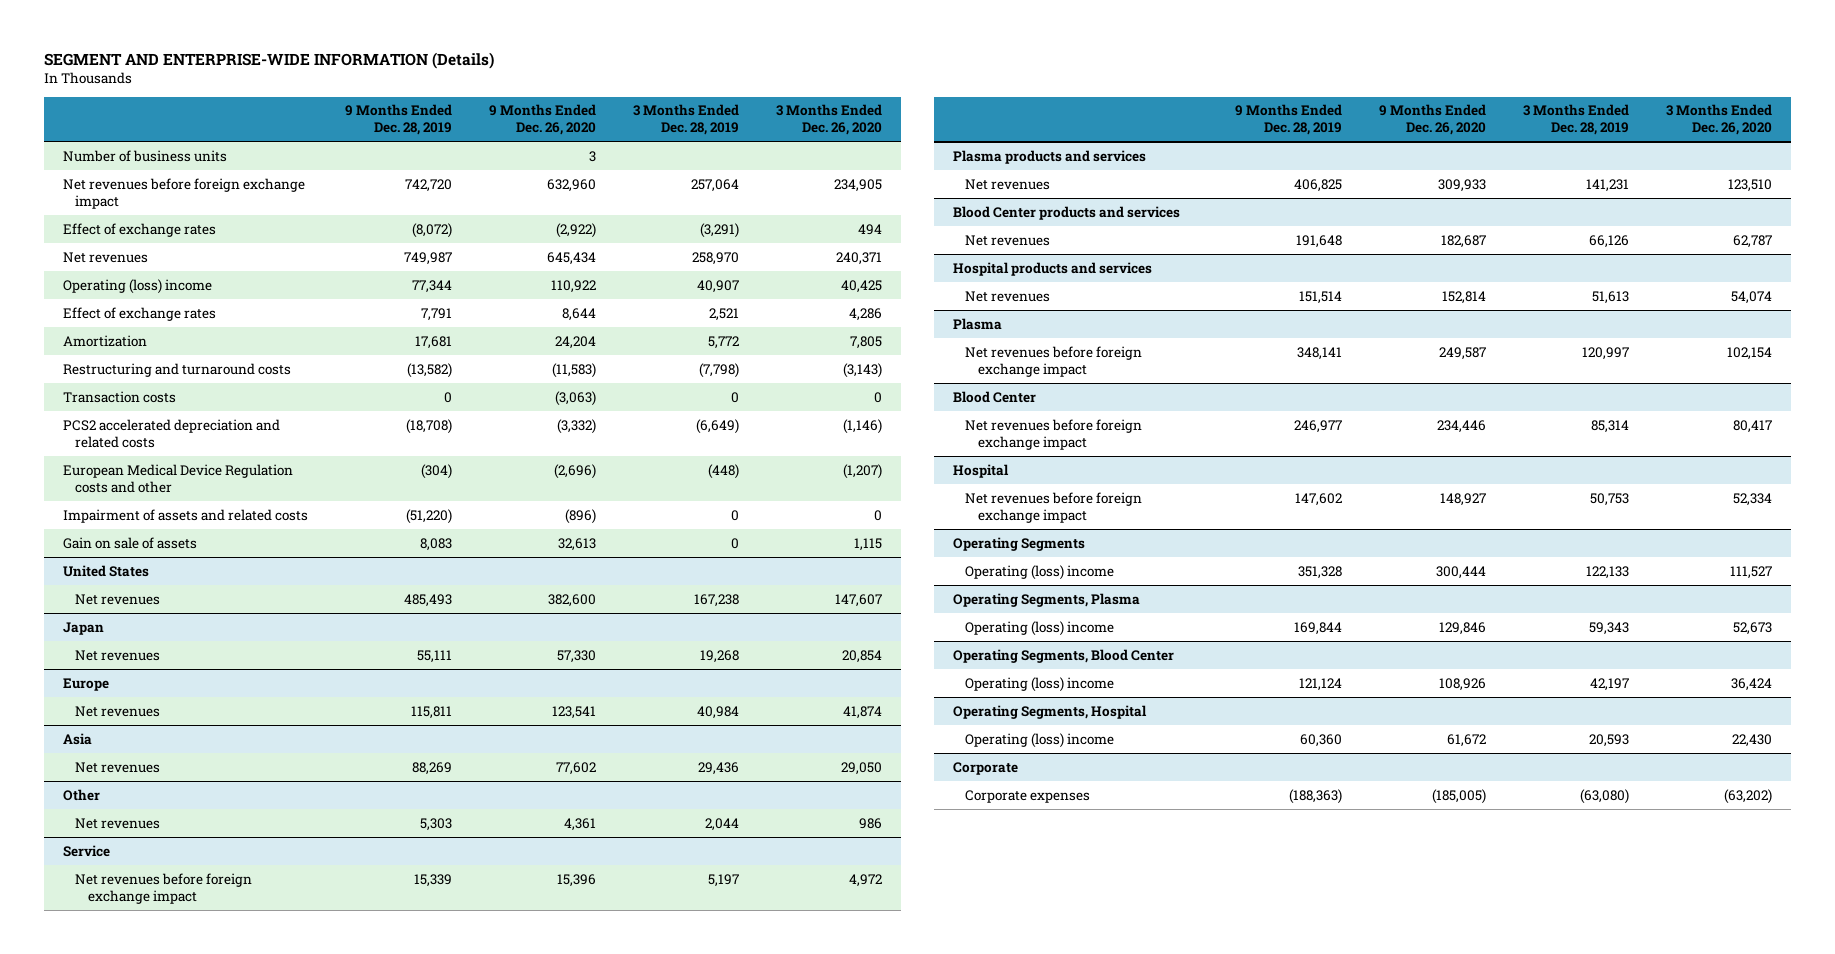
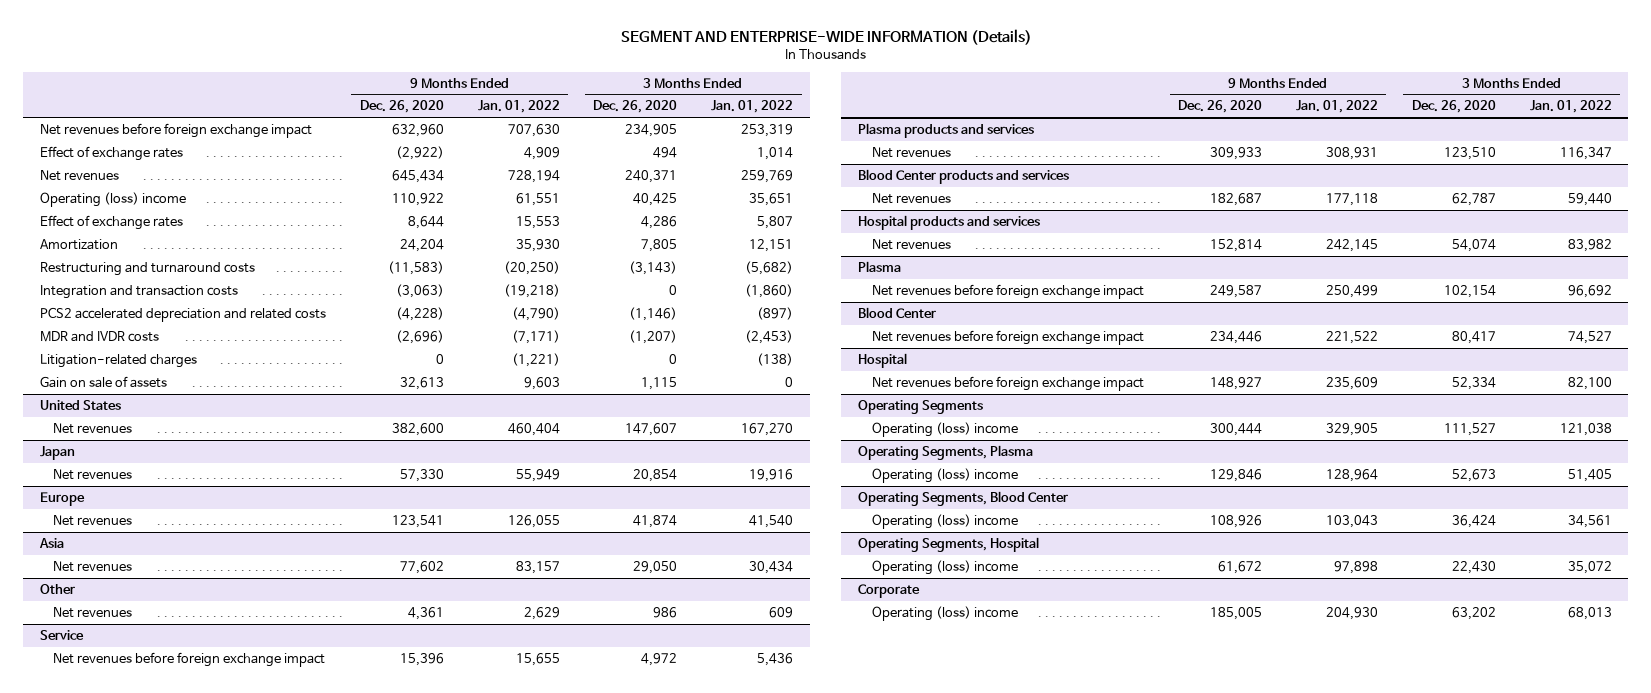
[344,104,452,136] 9 Months Ended Dec. 28, 2019 -> none
[632,104,739,136] 3 Months Ended Dec. 28, 2019 -> none
none -> [477,100,560,114] Jan. 01, 2022
none -> [711,100,794,114] Jan. 01, 2022
[62,149,227,162] Number of business units -> none
[62,508,308,523] Impairment of assets and related costs -> none
[62,390,176,403] Transaction costs -> [39,284,238,299] Integration and transaction costs
[556,418,596,434] (3,332) -> [395,306,444,321] (4,228)
[62,463,293,493] European Medical Device Regulation costs and other -> [39,330,159,342] MDR and IVDR costs
none -> [39,353,197,368] Litigation-related charges
[965,789,1091,803] Corporate expenses -> none
none -> [871,605,1018,621] Operating (loss) income

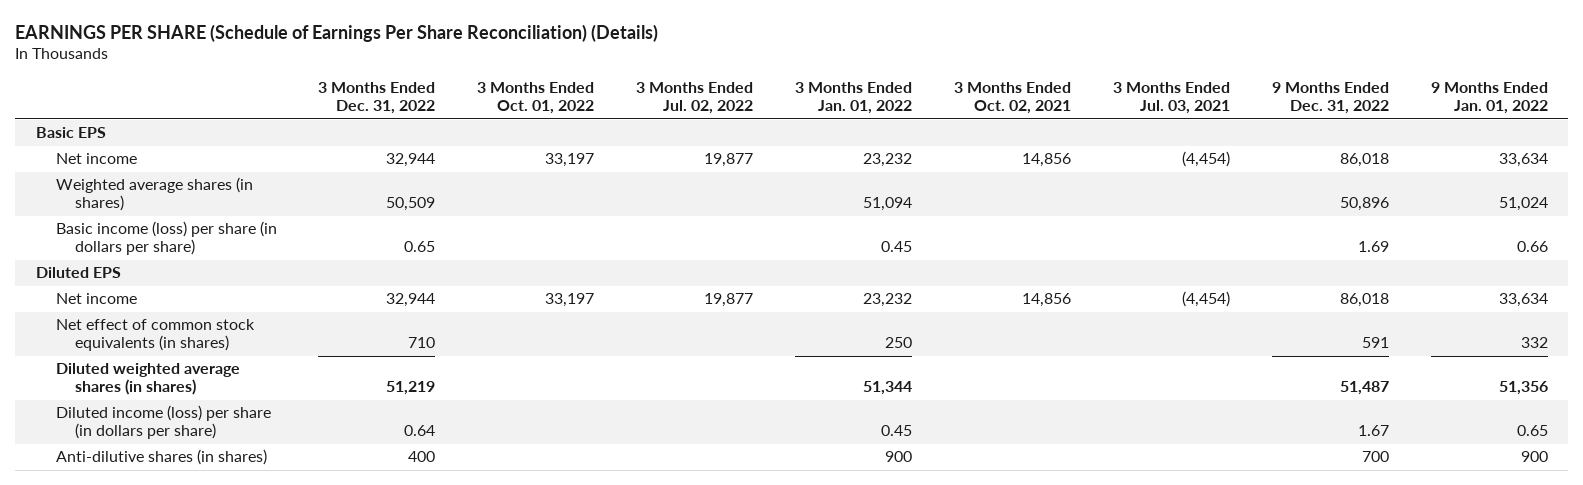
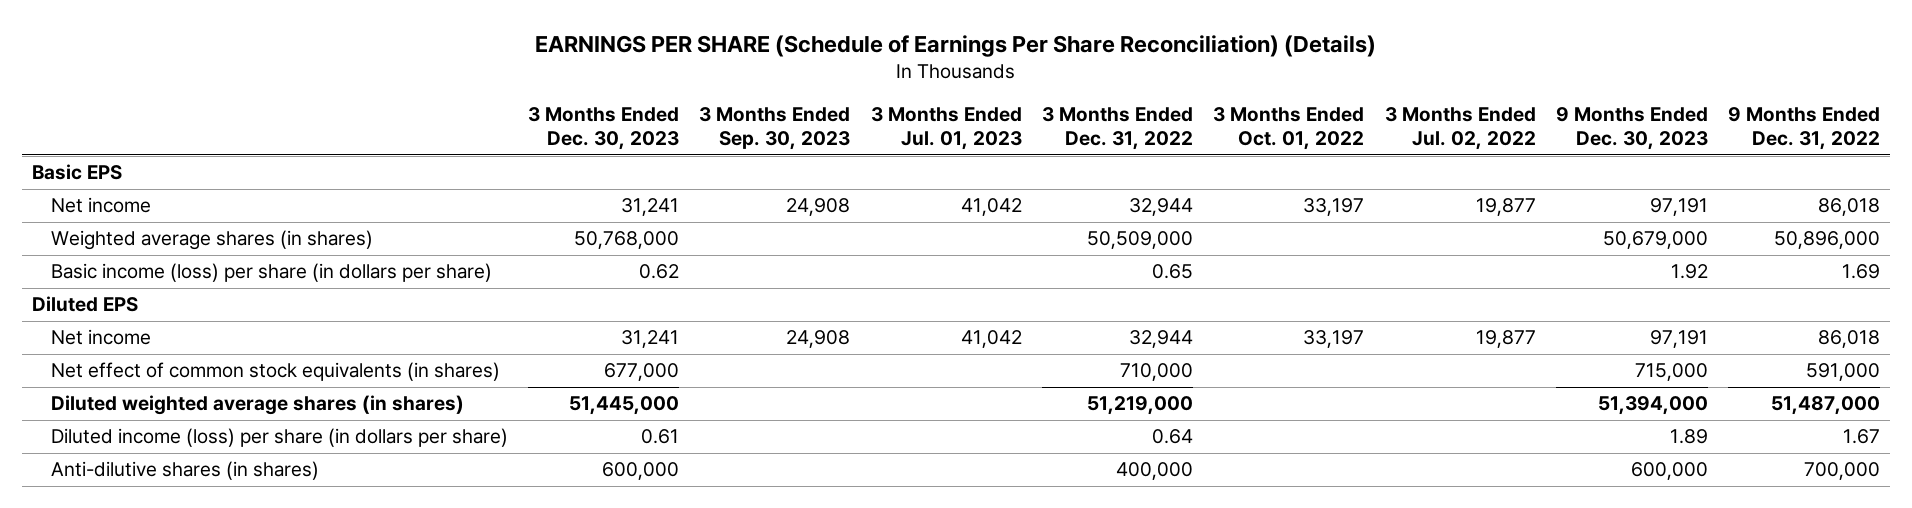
[795,82,913,115] 3 Months Ended Jan. 01, 2022 -> none
[953,82,1071,115] 3 Months Ended Oct. 02, 2021 -> none
[1112,82,1230,115] 3 Months Ended Jul. 03, 2021 -> none
[1430,82,1548,115] 9 Months Ended Jan. 01, 2022 -> none
none -> [527,107,679,151] 3 Months Ended Dec. 30, 2023
none -> [699,107,851,151] 3 Months Ended Sep. 30, 2023
none -> [870,107,1022,151] 3 Months Ended Jul. 01, 2023
none -> [1555,107,1708,151] 9 Months Ended Dec. 30, 2023
[386,197,436,212] 50,509 -> [1086,231,1193,250] 50,509,000
[1339,197,1389,212] 50,896 -> [1774,231,1881,250] 50,896,000
[408,337,436,349] 710 -> [1119,363,1193,382] 710,000
[1361,337,1389,349] 591 -> [1806,363,1881,382] 591,000
[386,381,436,396] 51,219 -> [1086,396,1193,416] 51,219,000
[1339,381,1389,396] 51,487 -> [1771,396,1881,416] 51,487,000
[408,451,436,463] 400 -> [1115,462,1193,481] 400,000
[1361,451,1389,463] 700 -> [1804,462,1881,481] 700,000

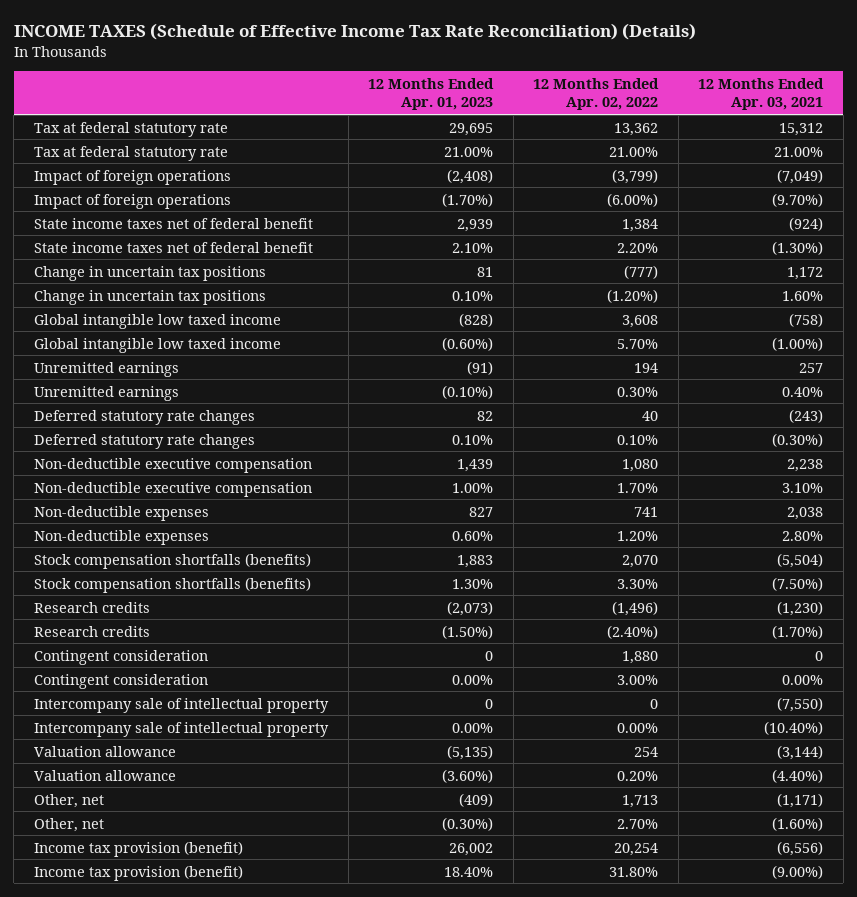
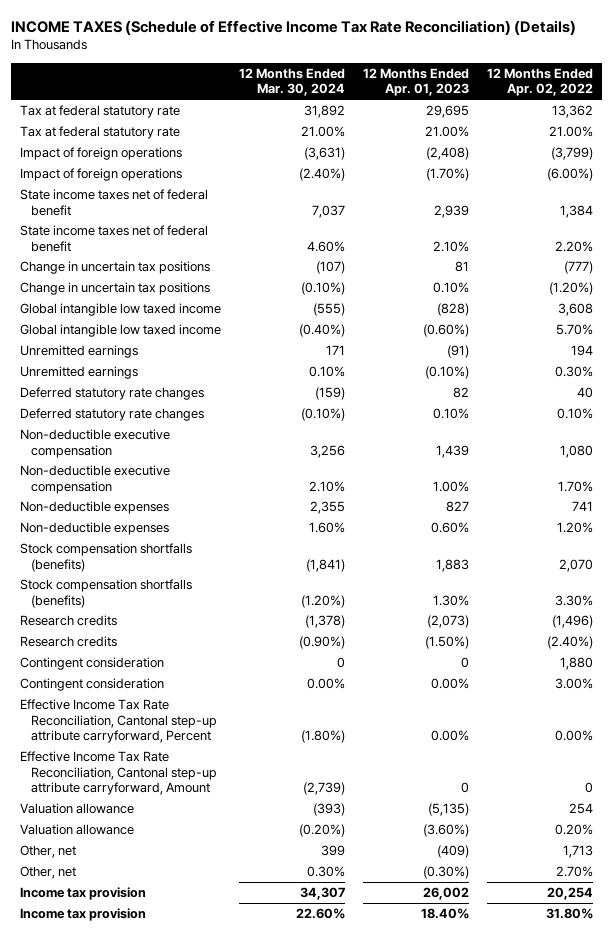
[698,77,825,111] 12 Months Ended Apr. 03, 2021 -> none
none -> [239,67,346,97] 12 Months Ended Mar. 30, 2024
[34,697,330,713] Intercompany sale of intellectual property -> none
[34,721,330,737] Intercompany sale of intellectual property -> none
none -> [20,699,217,744] Effective Income Tax Rate Reconciliation, Cantonal step-up attribute carryforward, Percent
none -> [20,751,217,796] Effective Income Tax Rate Reconciliation, Cantonal step-up attribute carryforward, Amount
[34,840,244,857] Income tax provision (benefit) -> [20,887,147,901] Income tax provision
[34,864,244,881] Income tax provision (benefit) -> [20,908,147,922] Income tax provision

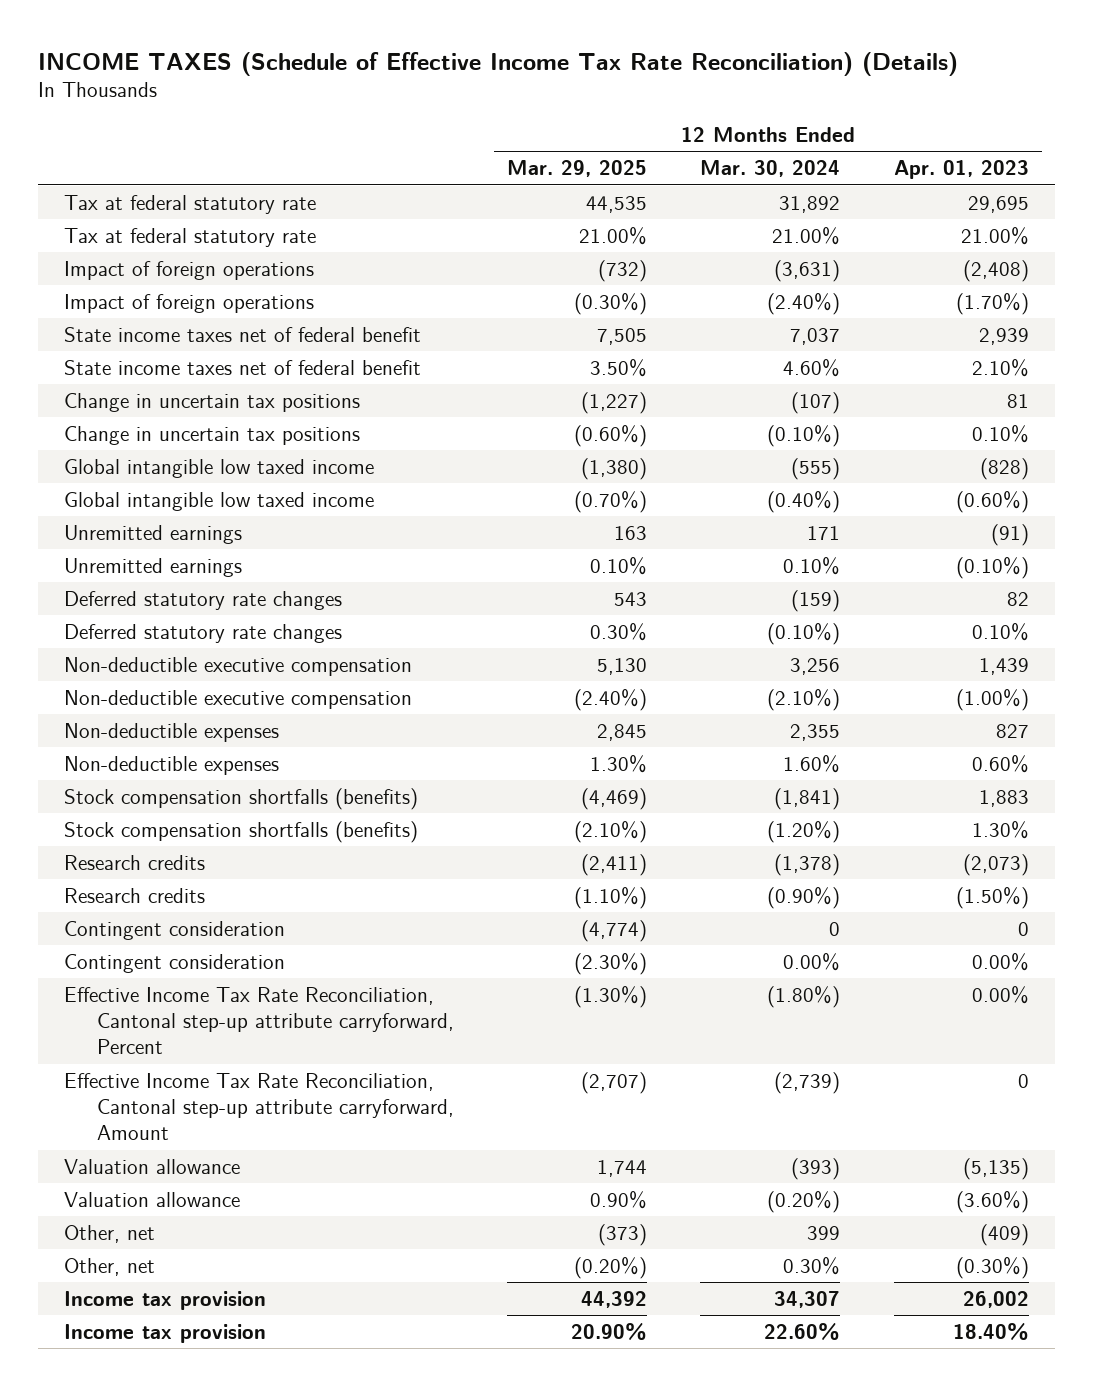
[487,67,594,97] 12 Months Ended Apr. 02, 2022 -> none
none -> [507,160,648,178] Mar. 29, 2025
[309,480,346,492] 2.10% -> [767,688,841,711] (2.10%)
[433,480,470,492] 1.00% -> [955,688,1029,711] (1.00%)

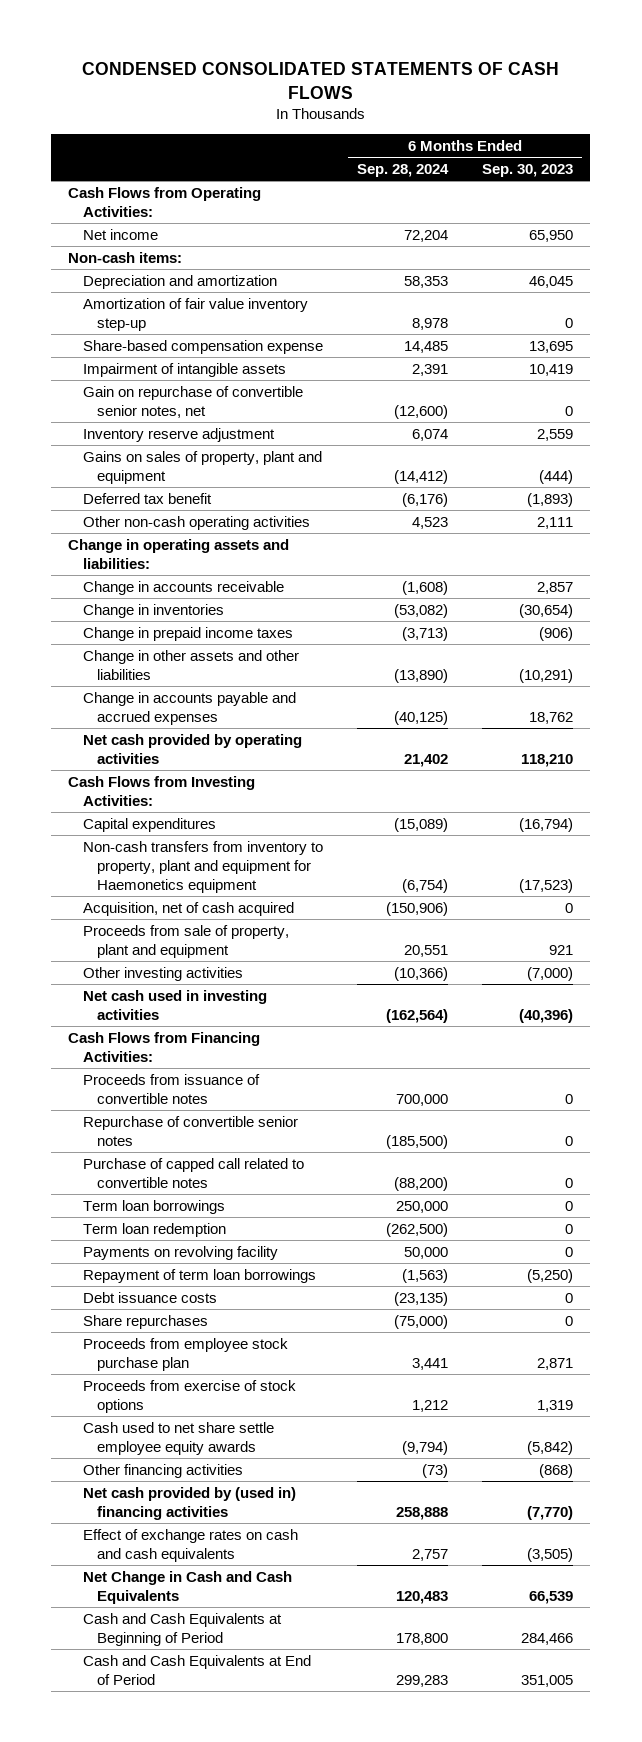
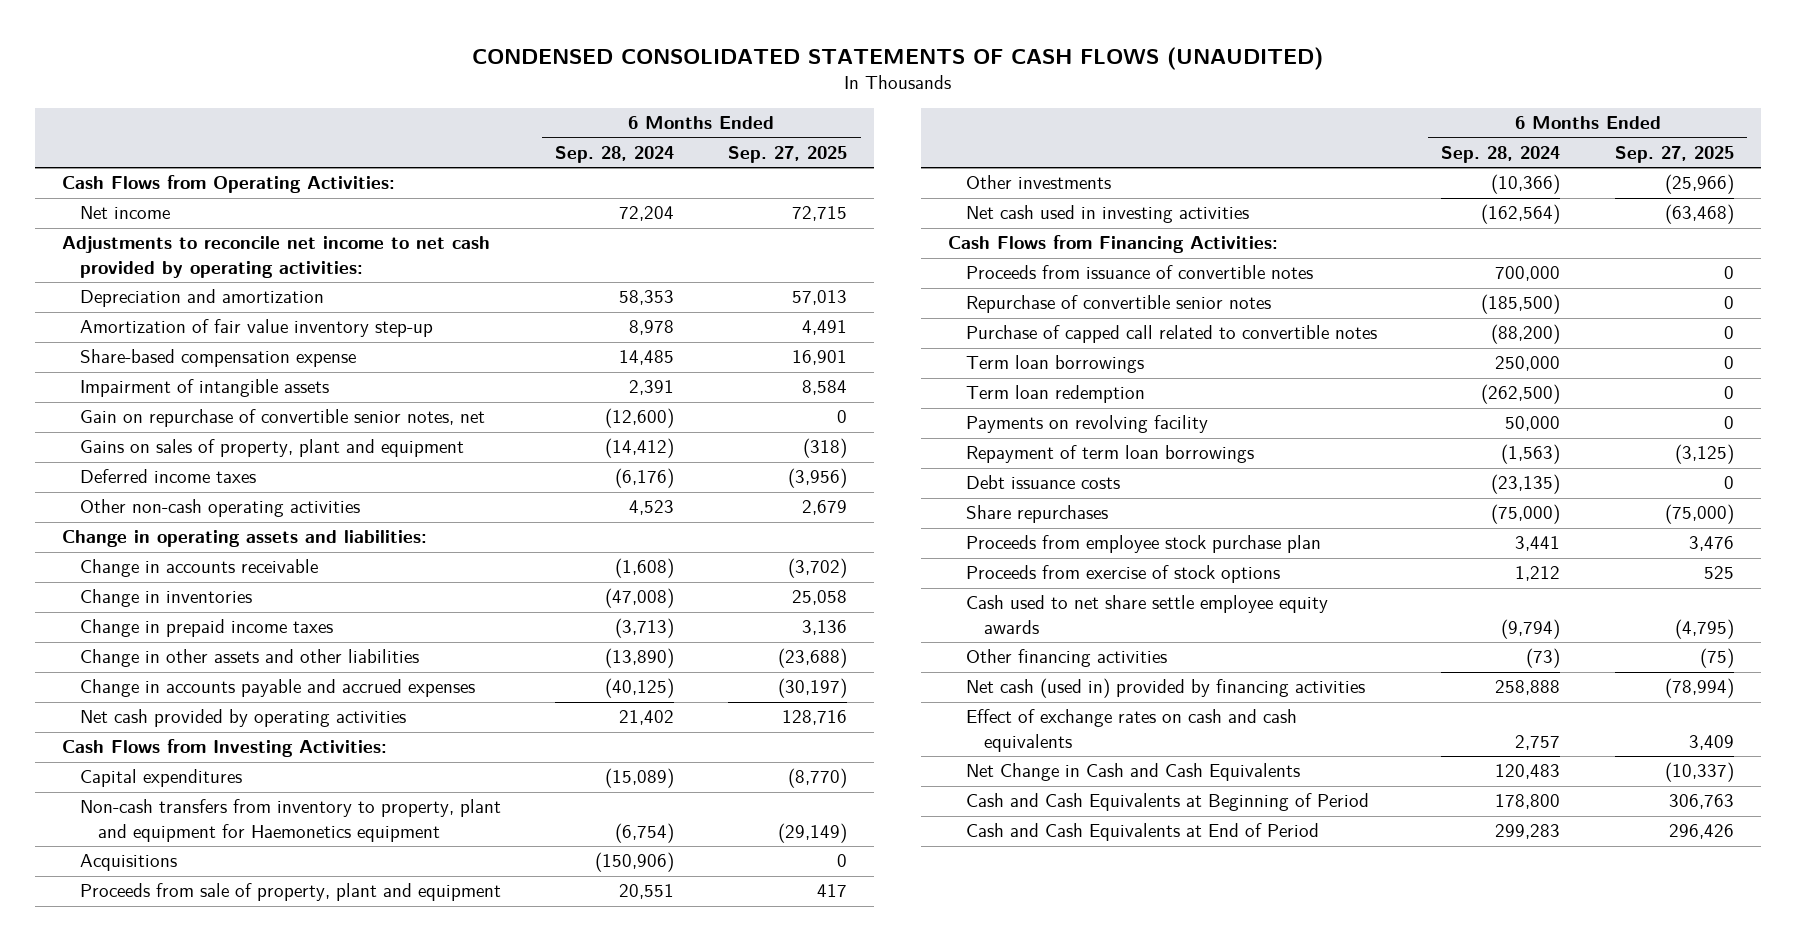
[81,61,559,99] CONDENSED CONSOLIDATED STATEMENTS OF CASH FLOWS -> [471,46,1323,70] CONDENSED CONSOLIDATED STATEMENTS OF CASH FLOWS (UNAUDITED)
[482,163,574,177] Sep. 30, 2023 -> none
none -> [728,145,848,163] Sep. 27, 2025
[68,251,183,263] Non-cash items: -> none
none -> [62,236,491,278] Adjustments to reconcile net income to net cash provided by operating activities:
[82,427,275,442] Inventory reserve adjustment -> none
[82,492,212,504] Deferred tax benefit -> [79,469,256,484] Deferred income taxes
[393,603,448,618] (53,082) -> [605,588,675,609] (47,008)
[82,901,294,916] Acquisition, net of cash acquired -> [79,854,177,872] Acquisitions
[82,966,243,981] Other investing activities -> [966,175,1112,190] Other investments
[82,1486,296,1520] Net cash provided by (used in) financing activities -> [966,678,1366,699] Net cash (used in) provided by financing activities

